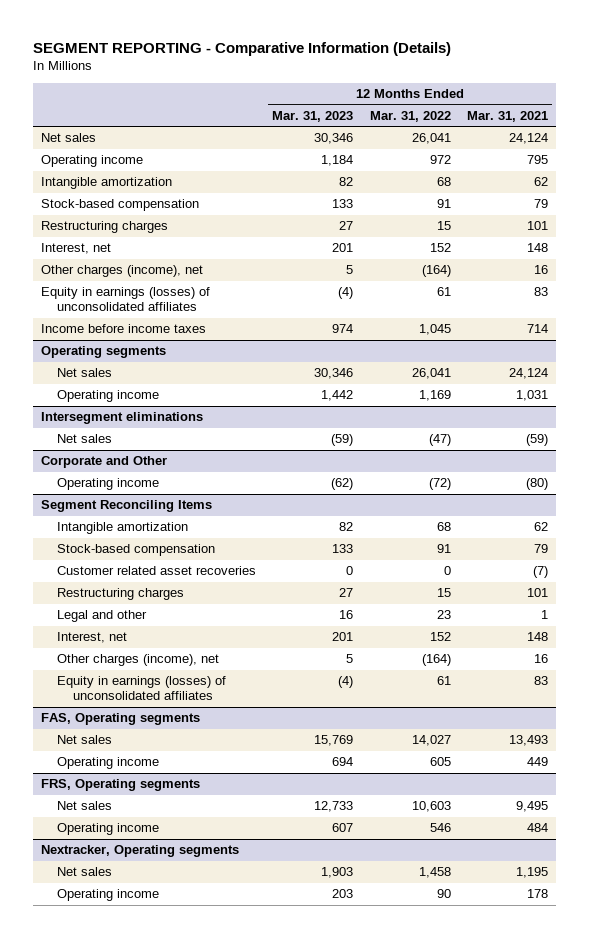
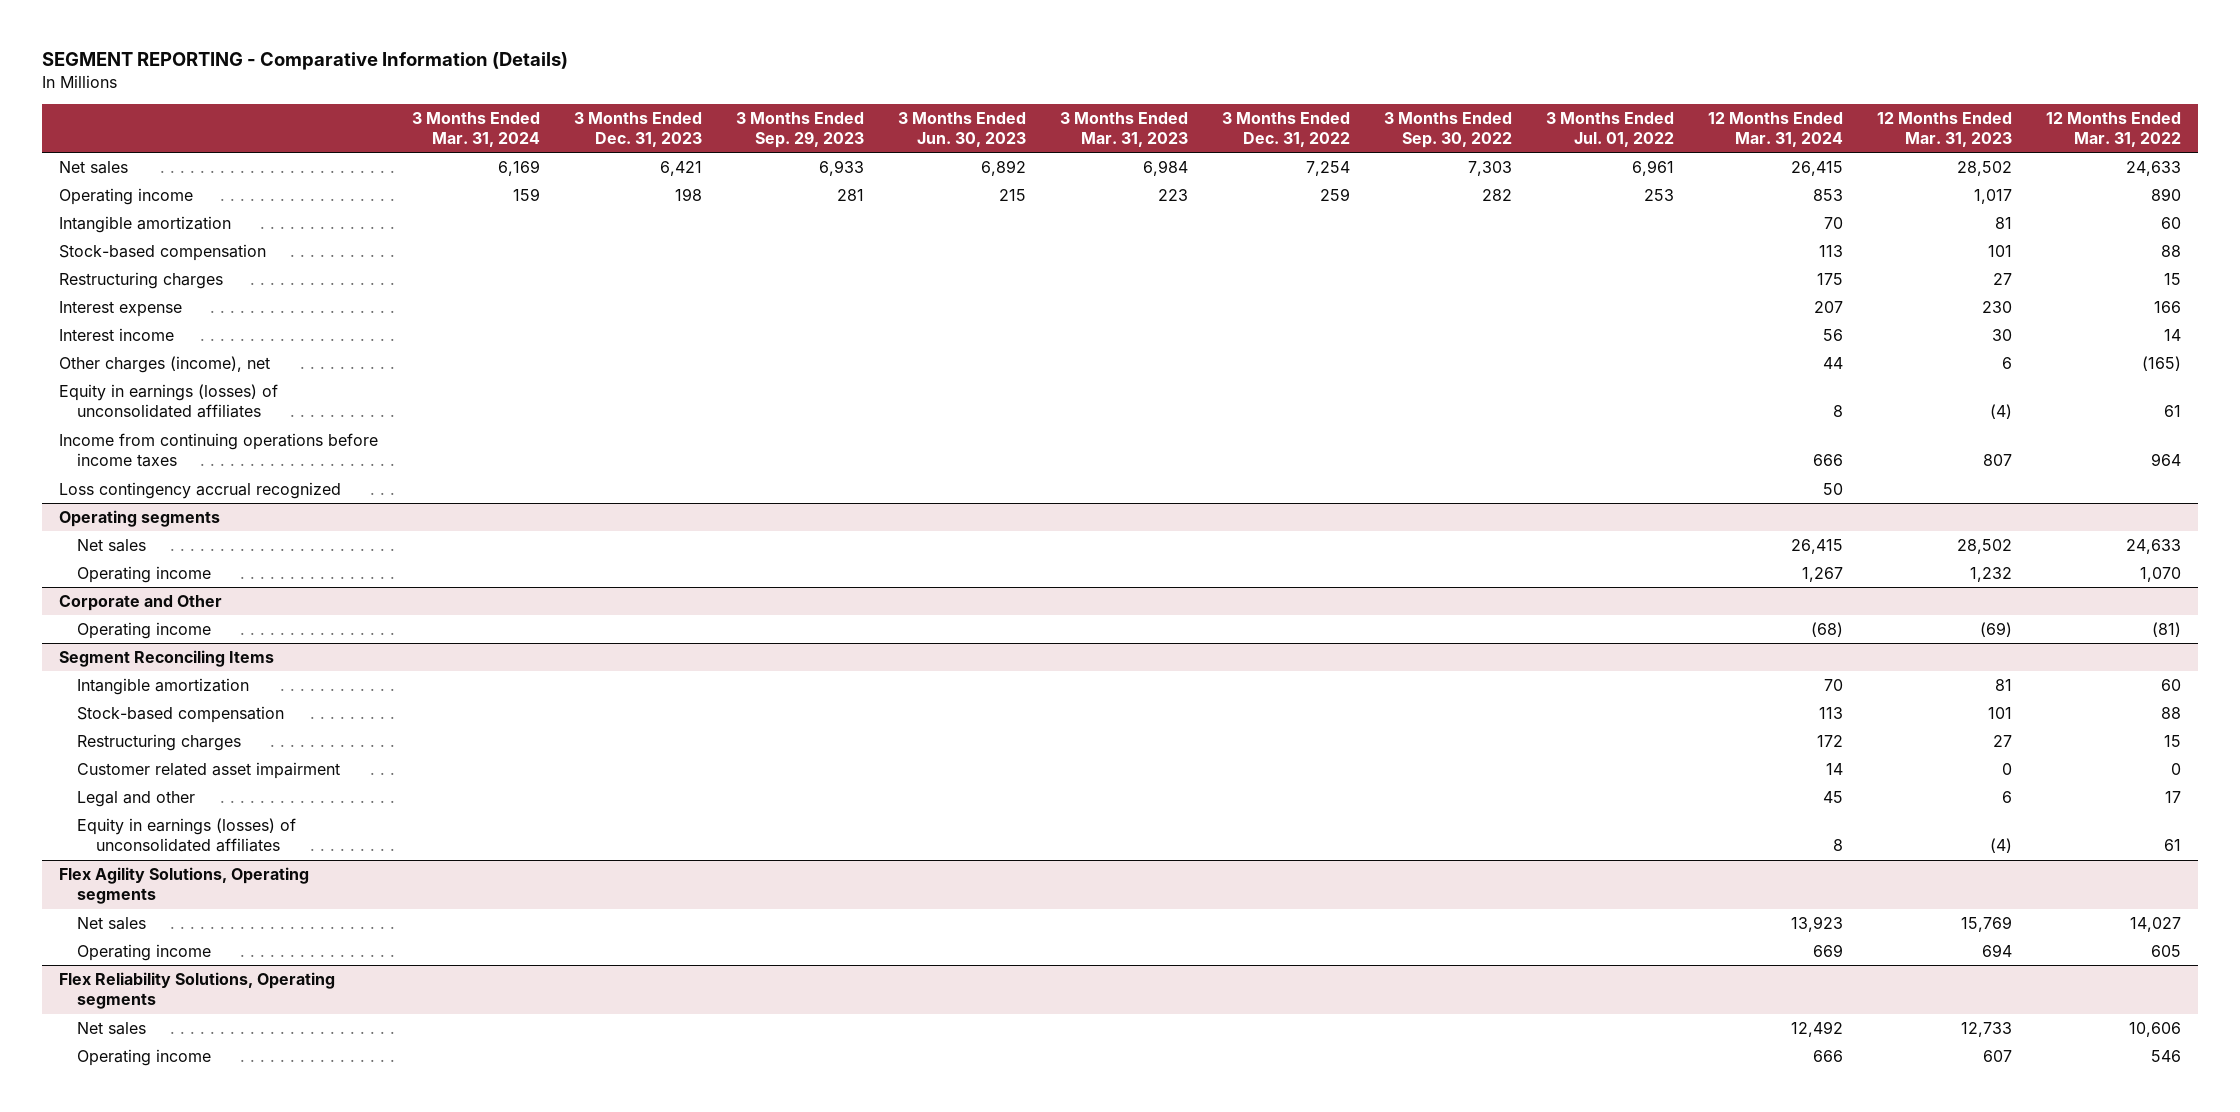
[467,110,549,122] Mar. 31, 2021 -> none
none -> [411,111,540,148] 3 Months Ended Mar. 31, 2024
none -> [573,111,702,148] 3 Months Ended Dec. 31, 2023
none -> [735,111,864,149] 3 Months Ended Sep. 29, 2023
none -> [897,111,1026,148] 3 Months Ended Jun. 30, 2023
none -> [1059,111,1188,148] 3 Months Ended Mar. 31, 2023
none -> [1221,111,1350,148] 3 Months Ended Dec. 31, 2022
none -> [1383,111,1512,149] 3 Months Ended Sep. 30, 2022
none -> [1545,111,1674,148] 3 Months Ended Jul. 01, 2022
none -> [1707,111,1843,148] 12 Months Ended Mar. 31, 2024
[314,133,354,145] 30,346 -> [1957,160,2013,176] 28,502
[411,133,451,145] 26,041 -> [2126,160,2182,176] 24,633
[321,155,354,167] 1,184 -> [1974,188,2013,204] 1,017
[429,155,451,165] 972 -> [2151,187,2182,201] 890
[339,177,354,187] 82 -> [1995,216,2013,229] 81
[436,177,451,187] 68 -> [2161,216,2182,229] 60
[332,199,354,209] 133 -> [1988,244,2013,257] 101
[436,199,451,209] 91 -> [2161,244,2182,257] 88
[40,243,111,255] Interest, net -> none
none -> [58,300,182,317] Interest expense
none -> [58,327,174,341] Interest income
[346,265,354,275] 5 -> [2002,356,2013,369] 6
[421,265,451,278] (164) -> [2142,355,2182,371] (165)
[40,324,206,334] Income before income taxes -> [58,432,378,468] Income from continuing operations before income taxes
[332,324,354,334] 974 -> [1983,454,2013,467] 807
[418,324,451,336] 1,045 -> [2151,453,2182,467] 964
none -> [58,481,341,499] Loss contingency accrual recognized
[40,412,203,425] Intersegment eliminations -> none
[56,434,112,444] Net sales -> none
[314,368,354,380] 30,346 -> [1957,538,2013,554] 28,502
[411,368,451,380] 26,041 -> [2126,538,2182,554] 24,633
[321,390,354,402] 1,442 -> [1970,566,2013,582] 1,232
[418,390,451,402] 1,169 -> [2140,566,2182,582] 1,070
[331,478,354,491] (62) -> [1980,621,2013,637] (69)
[428,478,451,491] (72) -> [2152,621,2182,637] (81)
[56,566,256,576] Customer related asset recoveries -> none
[339,522,354,532] 82 -> [1995,678,2013,691] 81
[436,522,451,532] 68 -> [2161,678,2182,691] 60
[332,544,354,554] 133 -> [1988,706,2013,719] 101
[436,544,451,554] 91 -> [2161,706,2182,719] 88
[56,632,127,644] Interest, net -> none
[56,654,219,667] Other charges (income), net -> none
none -> [77,761,341,779] Customer related asset impairment
[339,610,354,620] 16 -> [2002,790,2013,803] 6
[436,610,451,620] 23 -> [2165,790,2182,803] 17
[40,713,200,726] FAS, Operating segments -> none
none -> [58,866,309,905] Flex Agility Solutions, Operating segments
[40,779,200,792] FRS, Operating segments -> none
none -> [58,971,335,1010] Flex Reliability Solutions, Operating segments
[411,801,451,813] 10,603 -> [2129,1021,2182,1037] 10,606
[40,845,239,858] Nextracker, Operating segments -> none
[56,867,112,877] Net sales -> none
[56,889,159,902] Operating income -> none

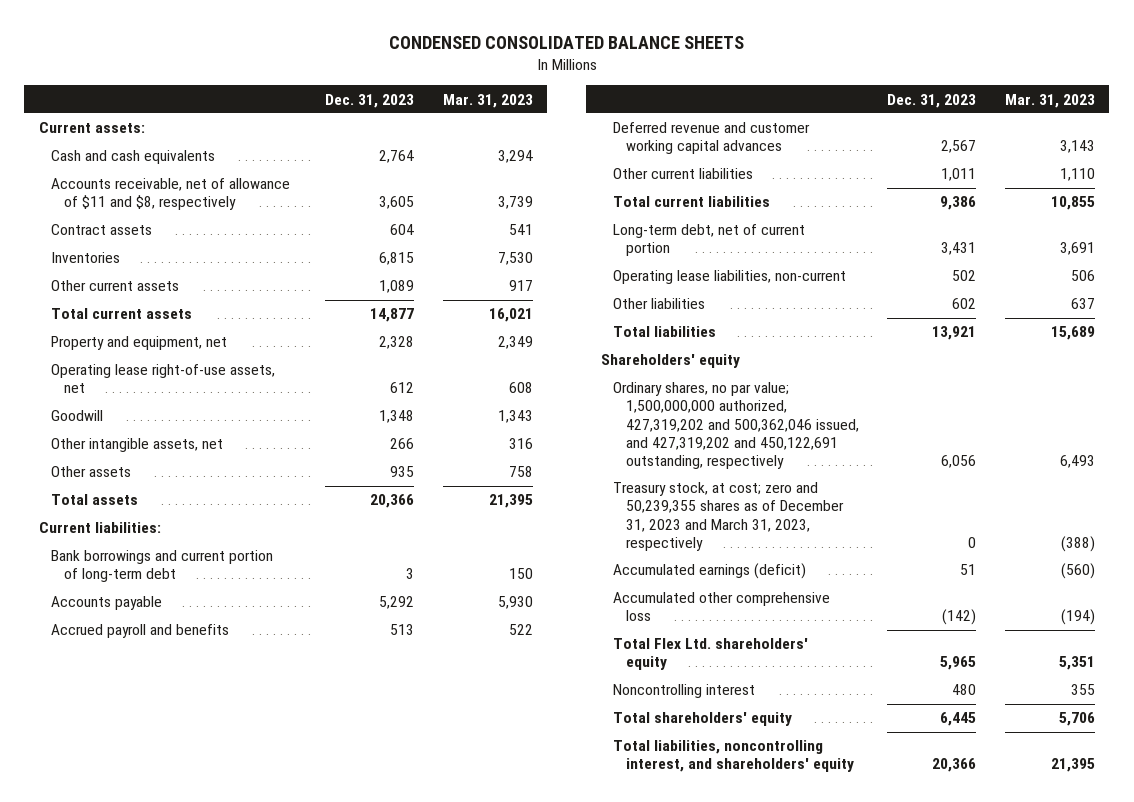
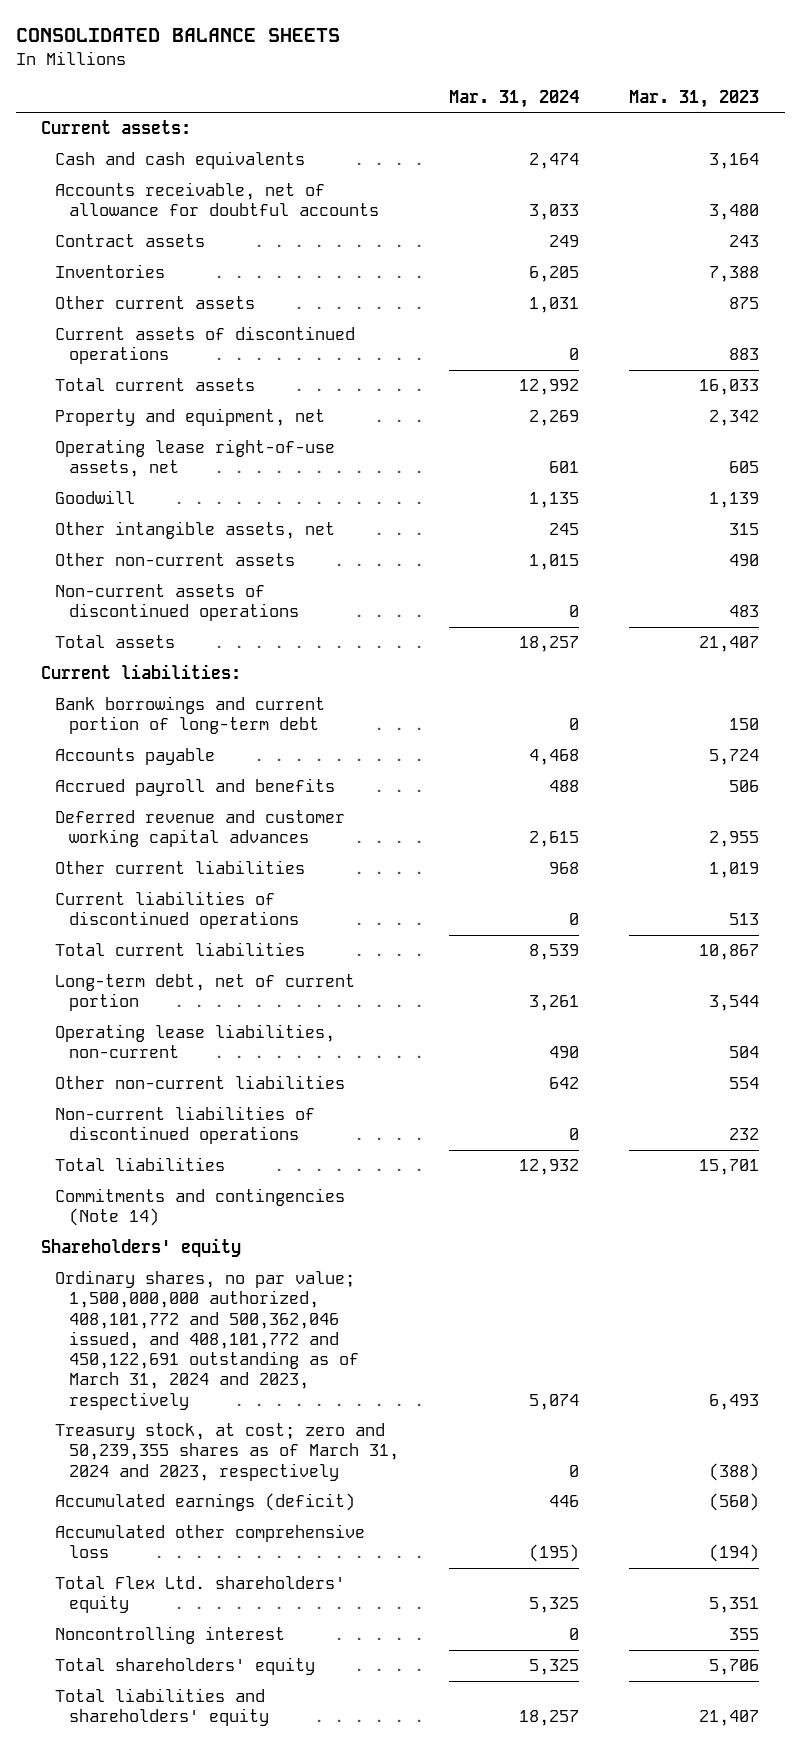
[388,35,744,49] CONDENSED CONSOLIDATED BALANCE SHEETS -> [15,27,340,42] CONSOLIDATED BALANCE SHEETS
[325,93,415,108] Dec. 31, 2023 -> none
none -> [448,89,579,108] Mar. 31, 2024
[498,150,534,164] 3,294 -> [709,153,760,170] 3,164
[51,178,291,211] Accounts receivable, net of allowance of $11 and $8, respectively -> [54,182,379,217] Accounts receivable, net of allowance for doubtful accounts
[498,196,534,210] 3,739 -> [709,204,760,221] 3,480
[509,224,534,236] 541 -> [729,235,760,248] 243
[498,252,534,266] 7,530 -> [709,266,760,283] 7,388
[509,280,534,292] 917 -> [729,297,760,310] 875
none -> [54,326,355,365] Current assets of discontinued operations
[489,308,534,323] 16,021 -> [699,379,760,396] 16,033
[498,336,534,350] 2,349 -> [709,410,760,427] 2,342
[509,382,534,394] 608 -> [729,461,760,474] 605
[498,410,534,424] 1,343 -> [709,492,760,509] 1,139
[509,438,534,450] 316 -> [729,523,760,536] 315
[51,466,132,478] Other assets -> [54,553,295,567] Other non-current assets
[509,466,534,478] 758 -> [729,554,760,567] 490
none -> [54,584,299,622] Non-current assets of discontinued operations
[489,494,534,509] 21,395 -> [699,636,760,653] 21,407
[498,596,534,610] 5,930 -> [709,749,760,766] 5,724
[509,624,534,636] 522 -> [729,780,760,793] 506
[1059,140,1095,154] 3,143 -> [709,831,760,848] 2,955
[1059,168,1095,182] 1,110 -> [709,862,760,879] 1,019
none -> [54,891,299,930] Current liabilities of discontinued operations
[1050,196,1095,211] 10,855 -> [699,944,760,961] 10,867
[1059,242,1095,256] 3,691 -> [709,995,760,1012] 3,544
[1070,270,1095,282] 506 -> [729,1046,760,1059] 504
[613,298,706,310] Other liabilities -> [54,1075,345,1090] Other non-current liabilities
[1070,298,1095,310] 637 -> [729,1077,760,1090] 554
none -> [54,1106,315,1145] Non-current liabilities of discontinued operations
[1050,326,1095,341] 15,689 -> [699,1159,760,1176] 15,701
none -> [54,1188,345,1227] Commitments and contingencies (Note 14)
[613,382,859,469] Ordinary shares, no par value; 1,500,000,000 authorized, 427,319,202 and 500,362,046 issued, and 427,319,202 and 450,122,691 outstanding, respectively -> [54,1270,359,1410] Ordinary shares, no par value; 1,500,000,000 authorized, 408,101,772 and 500,362,046 issued, and 408,101,772 and 450,122,691 outstanding as of March 31, 2024 and 2023, respectively
[613,482,844,551] Treasury stock, at cost; zero and 50,239,355 shares as of December 31, 2023 and March 31, 2023, respectively -> [54,1423,399,1481] Treasury stock, at cost; zero and 50,239,355 shares as of March 31, 2024 and 2023, respectively
[613,740,854,773] Total liabilities, noncontrolling interest, and shareholders' equity -> [54,1688,269,1727] Total liabilities and shareholders' equity
[1050,758,1095,773] 21,395 -> [699,1710,760,1727] 21,407

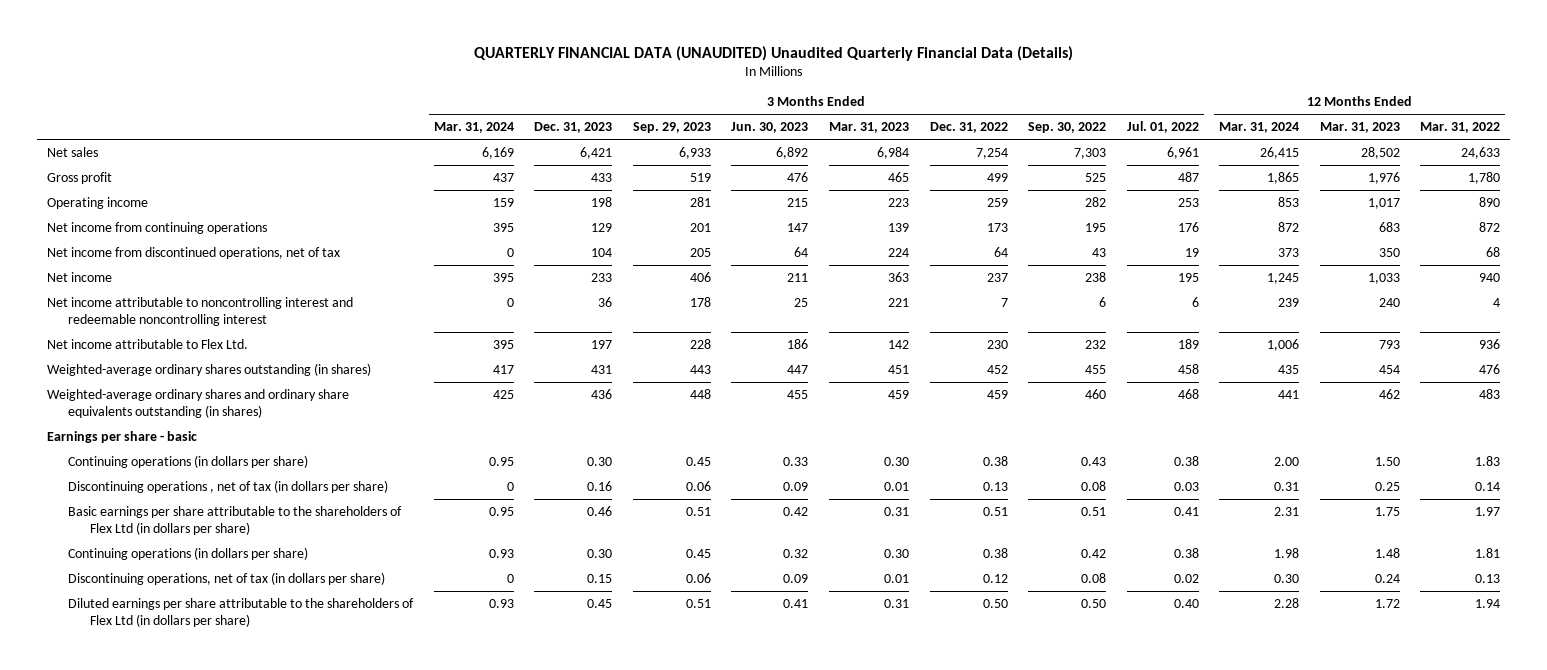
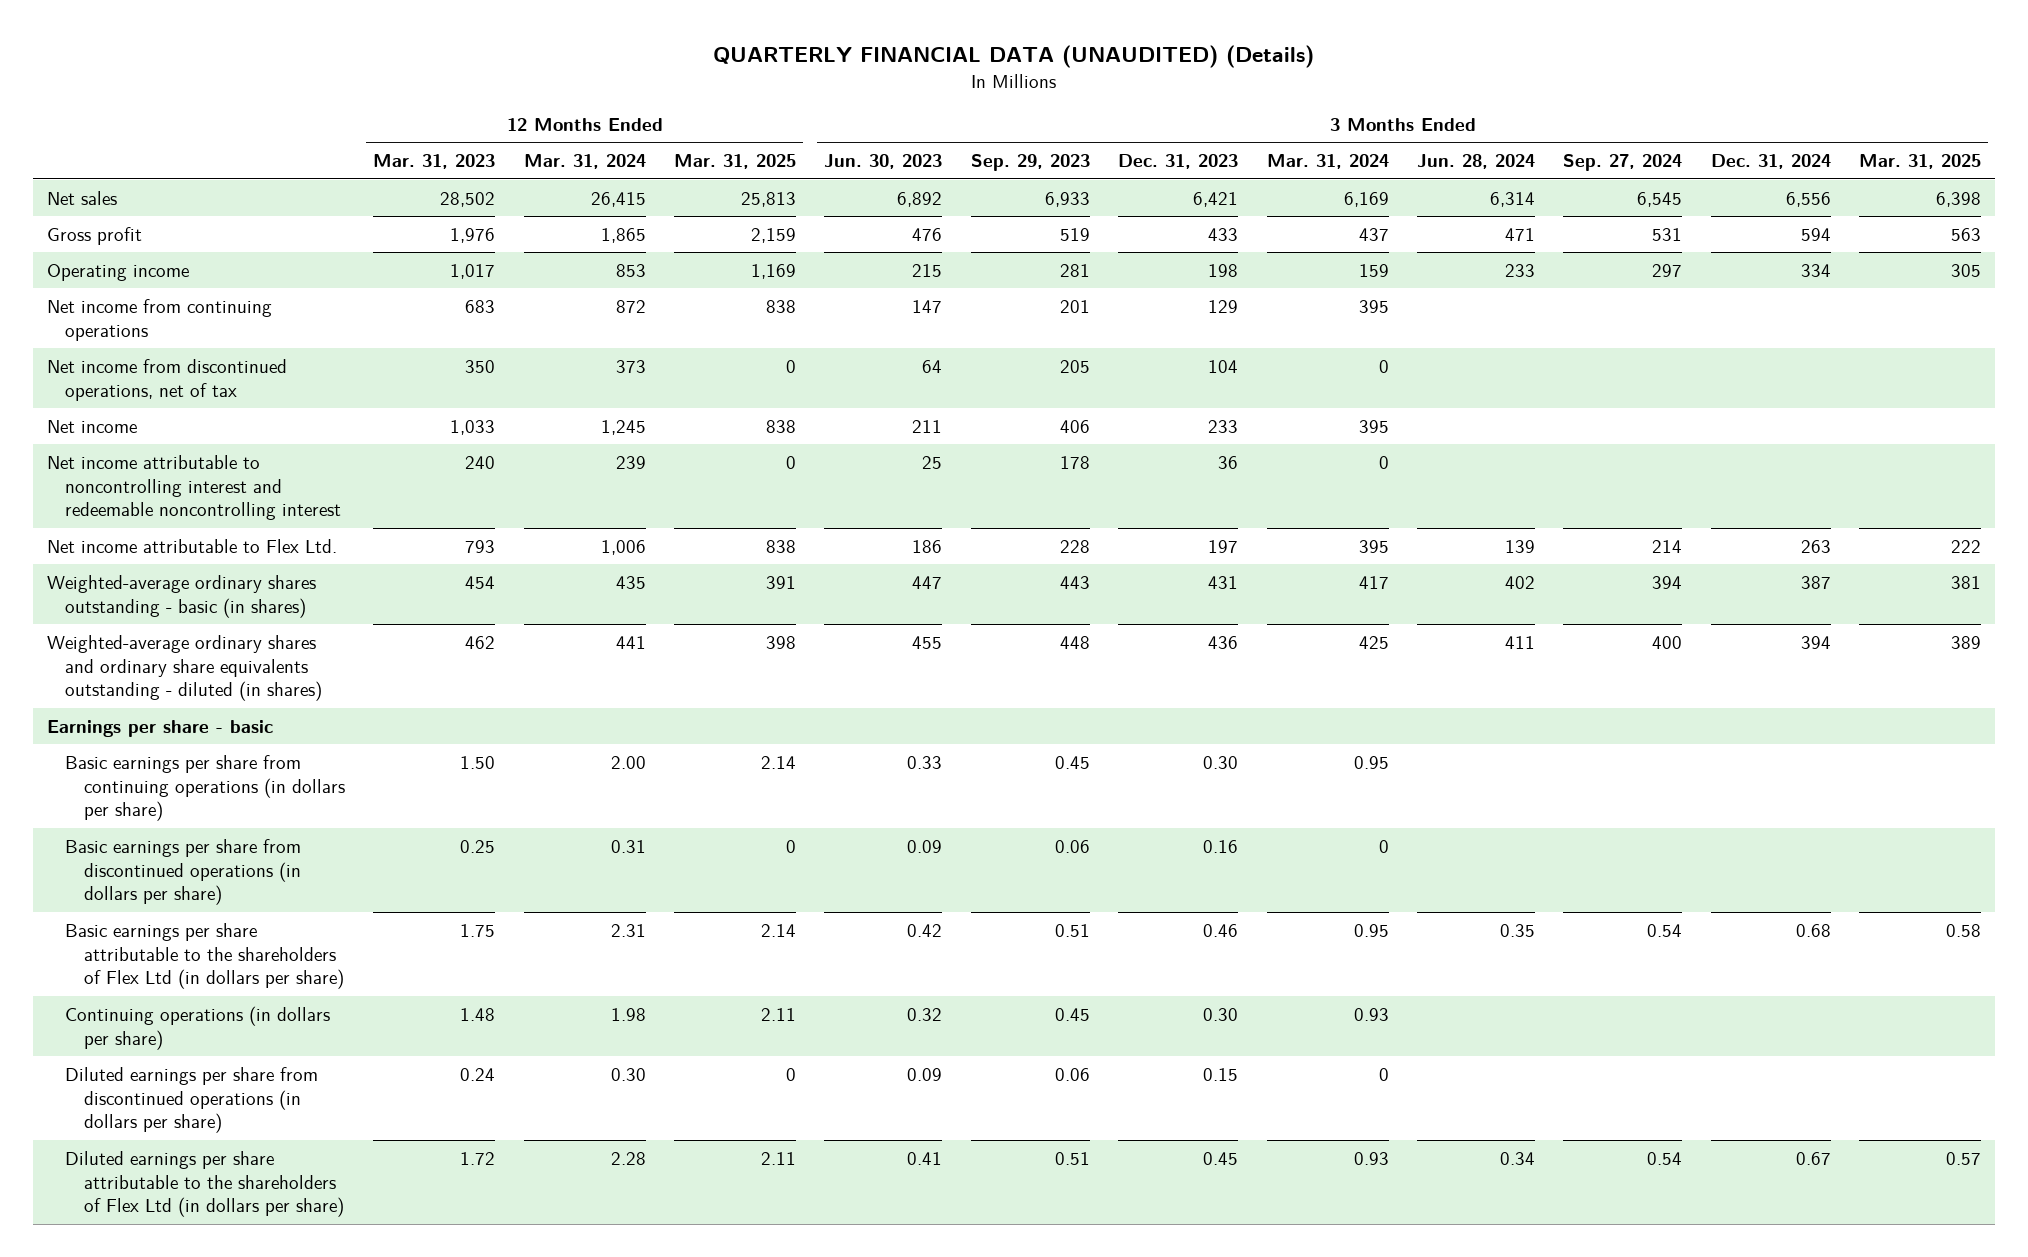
[473,45,1073,61] QUARTERLY FINANCIAL DATA (UNAUDITED) Unaudited Quarterly Financial Data (Details) -> [712,45,1314,69] QUARTERLY FINANCIAL DATA (UNAUDITED) (Details)
[828,122,909,134] Mar. 31, 2023 -> none
[929,122,1008,134] Dec. 31, 2022 -> none
[1028,122,1107,134] Sep. 30, 2022 -> none
[1126,121,1199,134] Jul. 01, 2022 -> none
[1420,122,1501,134] Mar. 31, 2022 -> none
none -> [674,154,797,170] Mar. 31, 2025
none -> [1416,154,1535,170] Jun. 28, 2024
none -> [1563,154,1683,172] Sep. 27, 2024
none -> [1710,154,1831,170] Dec. 31, 2024
none -> [1858,154,1981,170] Mar. 31, 2025
[47,362,372,376] Weighted-average ordinary shares outstanding (in shares) -> [46,574,316,618] Weighted-average ordinary shares outstanding - basic (in shares)
[47,388,350,418] Weighted-average ordinary shares and ordinary share equivalents outstanding (in shares) -> [46,634,323,702] Weighted-average ordinary shares and ordinary share equivalents outstanding - diluted (in shares)
[68,454,309,468] Continuing operations (in dollars per share) -> [65,754,345,822] Basic earnings per share from continuing operations (in dollars per share)
[68,479,389,493] Discontinuing operations , net of tax (in dollars per share) -> [65,838,302,906] Basic earnings per share from discontinued operations (in dollars per share)
[68,571,386,585] Discontinuing operations, net of tax (in dollars per share) -> [65,1066,319,1134] Diluted earnings per share from discontinued operations (in dollars per share)

